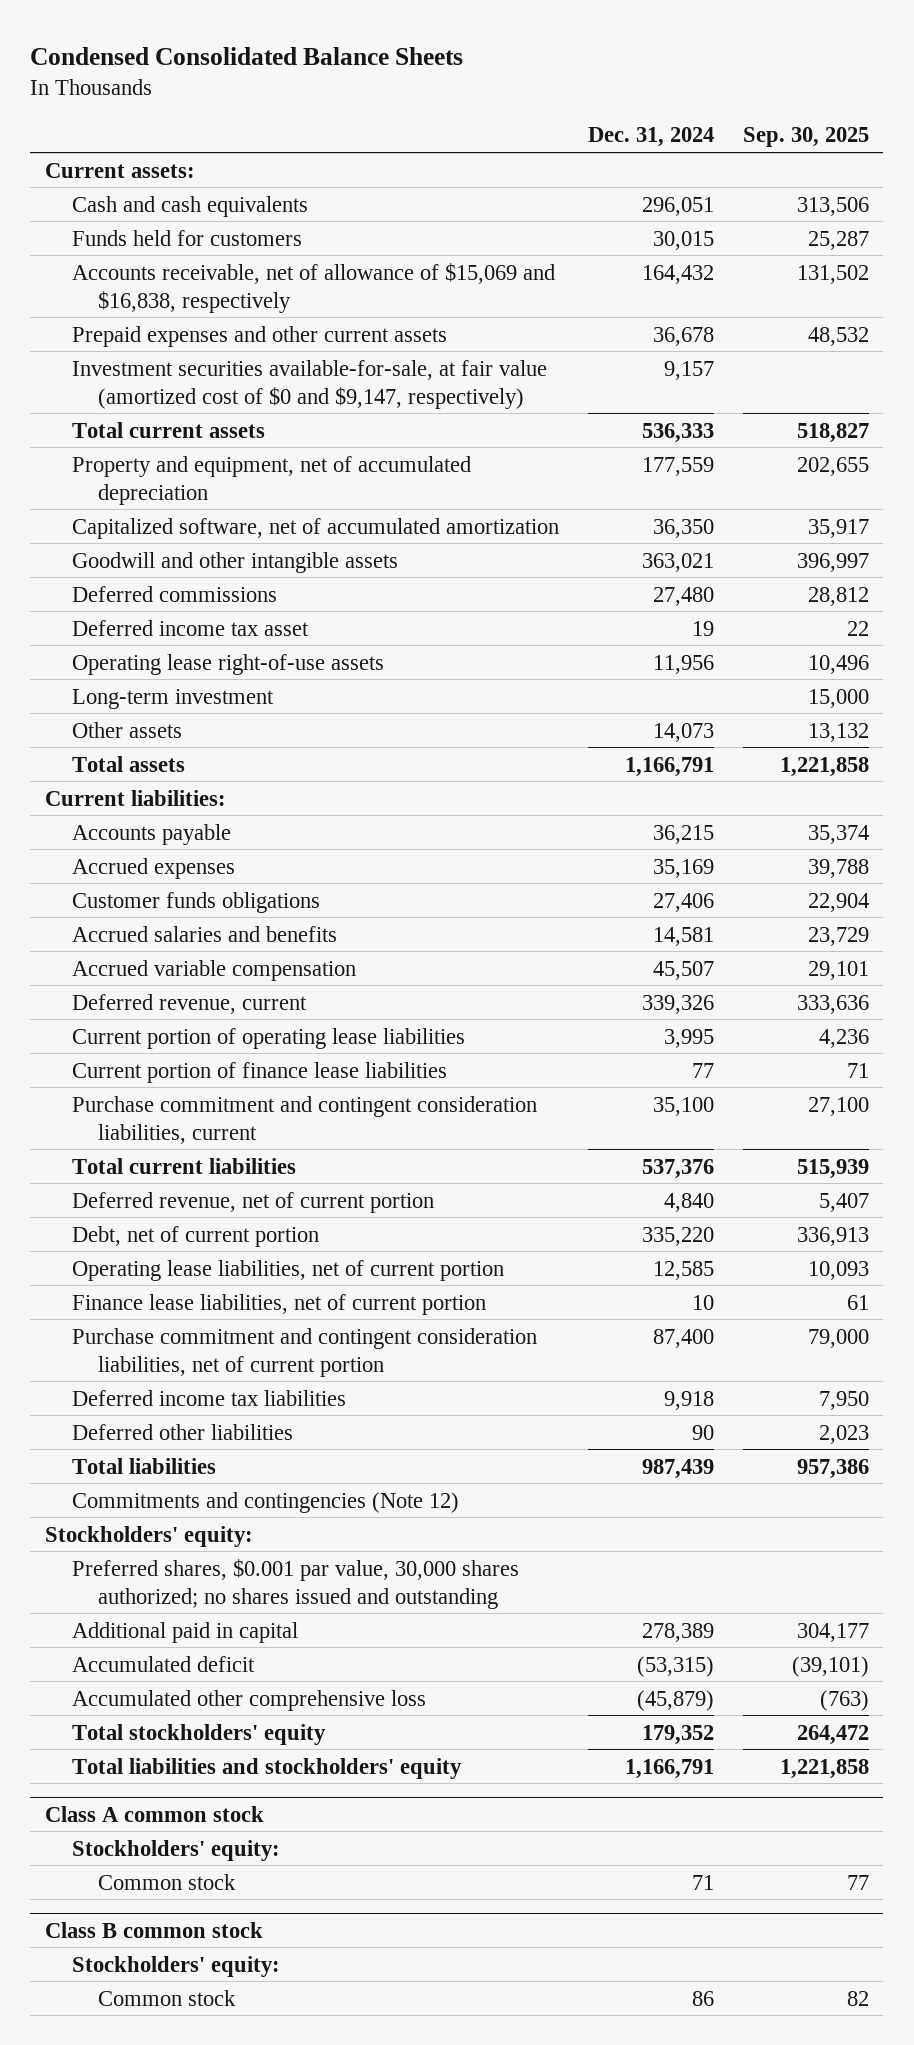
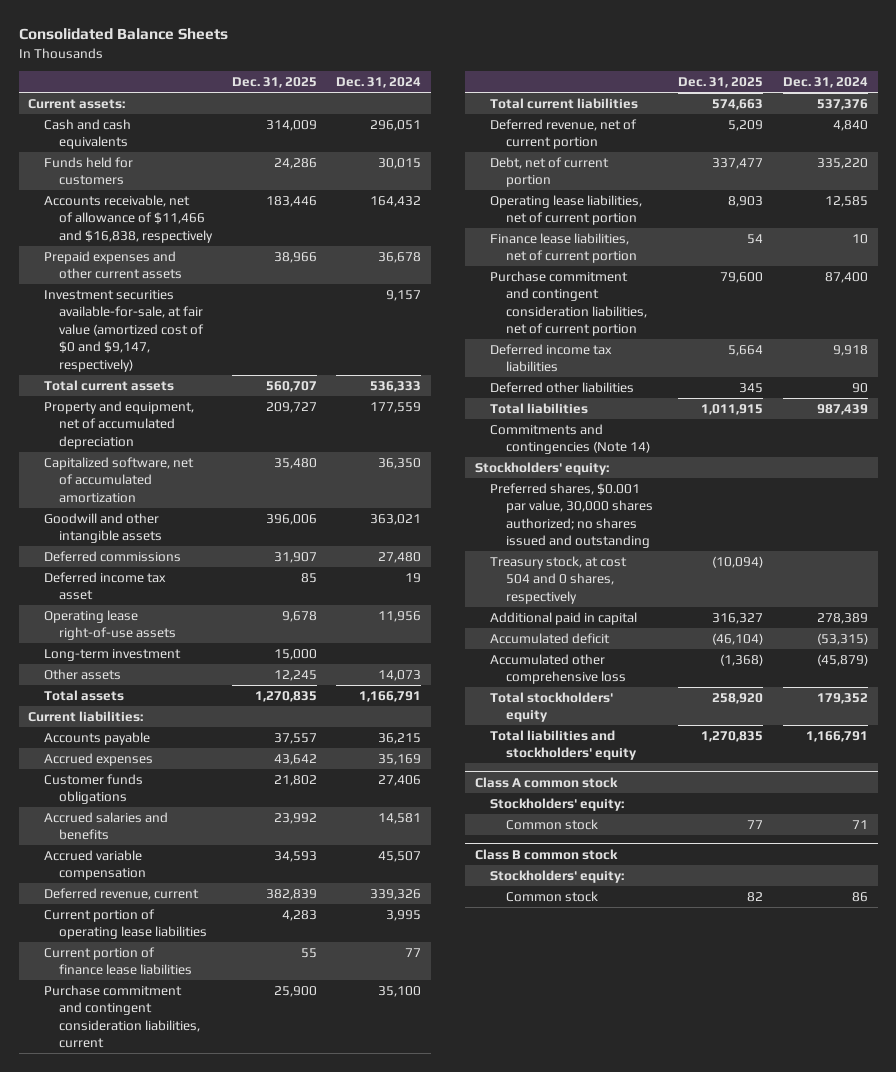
[30,47,464,66] Condensed Consolidated Balance Sheets -> [18,28,228,41] Consolidated Balance Sheets
[742,127,869,148] Sep. 30, 2025 -> none
none -> [231,77,317,89] Dec. 31, 2025
[71,262,555,313] Accounts receivable, net of allowance of $15,069 and $16,838, respectively -> [43,194,214,243] Accounts receivable, net of allowance of $11,466 and $16,838, respectively
[71,1491,459,1513] Commitments and contingencies (Note 12) -> [490,423,650,455] Commitments and contingencies (Note 14)
none -> [490,555,628,604] Treasury stock, at cost 504 and 0 shares, respectively

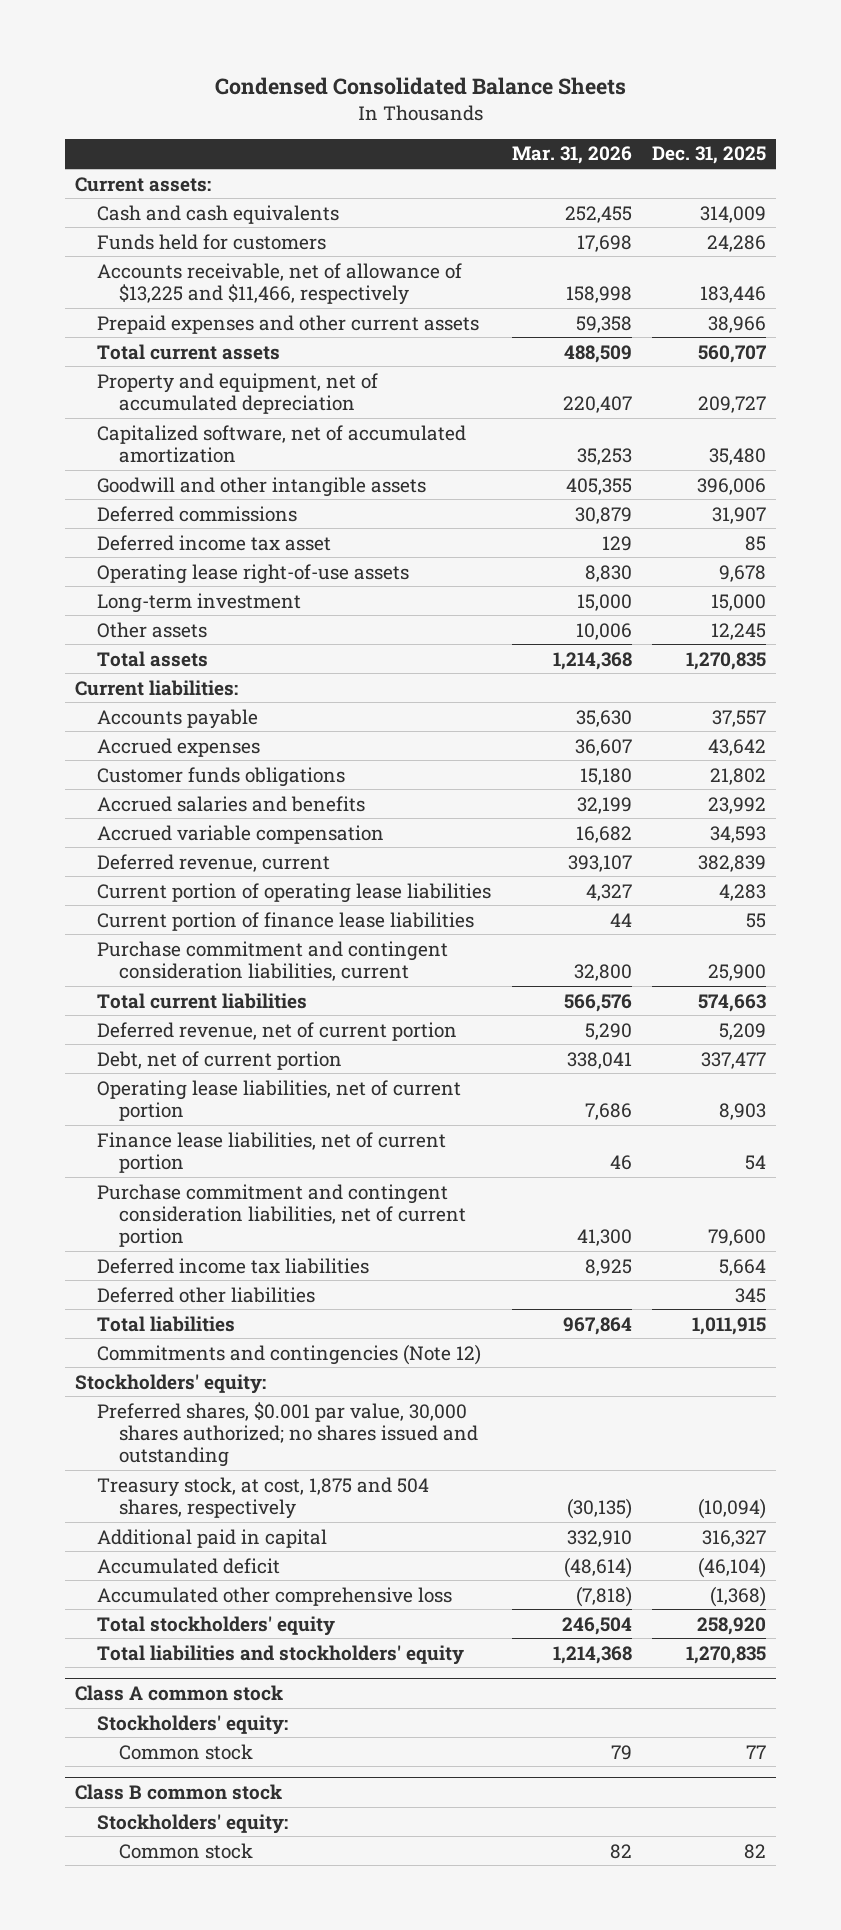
[18,28,228,41] Consolidated Balance Sheets -> [214,77,626,96] Condensed Consolidated Balance Sheets
[336,77,422,89] Dec. 31, 2024 -> none
none -> [511,146,632,165] Mar. 31, 2026
[43,194,214,243] Accounts receivable, net of allowance of $11,466 and $16,838, respectively -> [97,262,463,305] Accounts receivable, net of allowance of $13,225 and $11,466, respectively
[43,289,205,372] Investment securities available-for-sale, at fair value (amortized cost of $0 and $9,147, respectively) -> none
[490,423,650,455] Commitments and contingencies (Note 14) -> [97,1343,482,1365] Commitments and contingencies (Note 12)
[490,555,628,604] Treasury stock, at cost 504 and 0 shares, respectively -> [97,1476,430,1519] Treasury stock, at cost, 1,875 and 504 shares, respectively

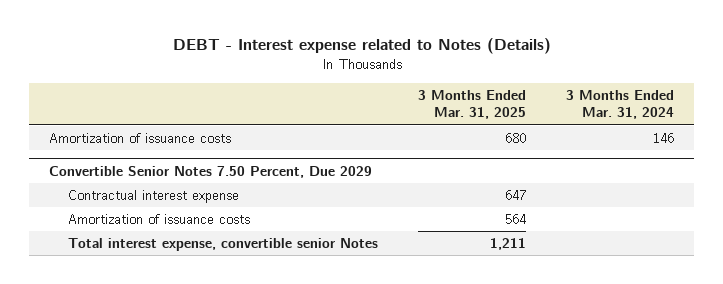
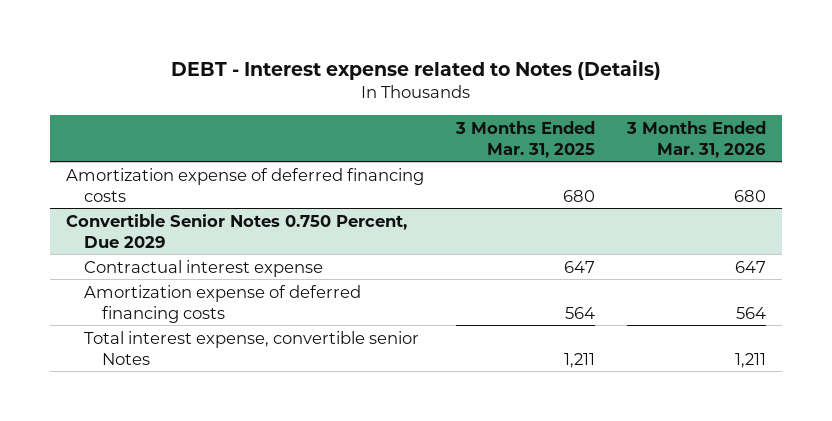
[566,89,675,120] 3 Months Ended Mar. 31, 2024 -> none
none -> [626,120,767,158] 3 Months Ended Mar. 31, 2026
[49,132,232,143] Amortization of issuance costs -> [66,167,425,202] Amortization expense of deferred financing costs
[49,165,373,178] Convertible Senior Notes 7.50 Percent, Due 2029 -> [66,213,408,248] Convertible Senior Notes 0.750 Percent, Due 2029
[67,213,250,224] Amortization of issuance costs -> [83,284,361,323] Amortization expense of deferred financing costs

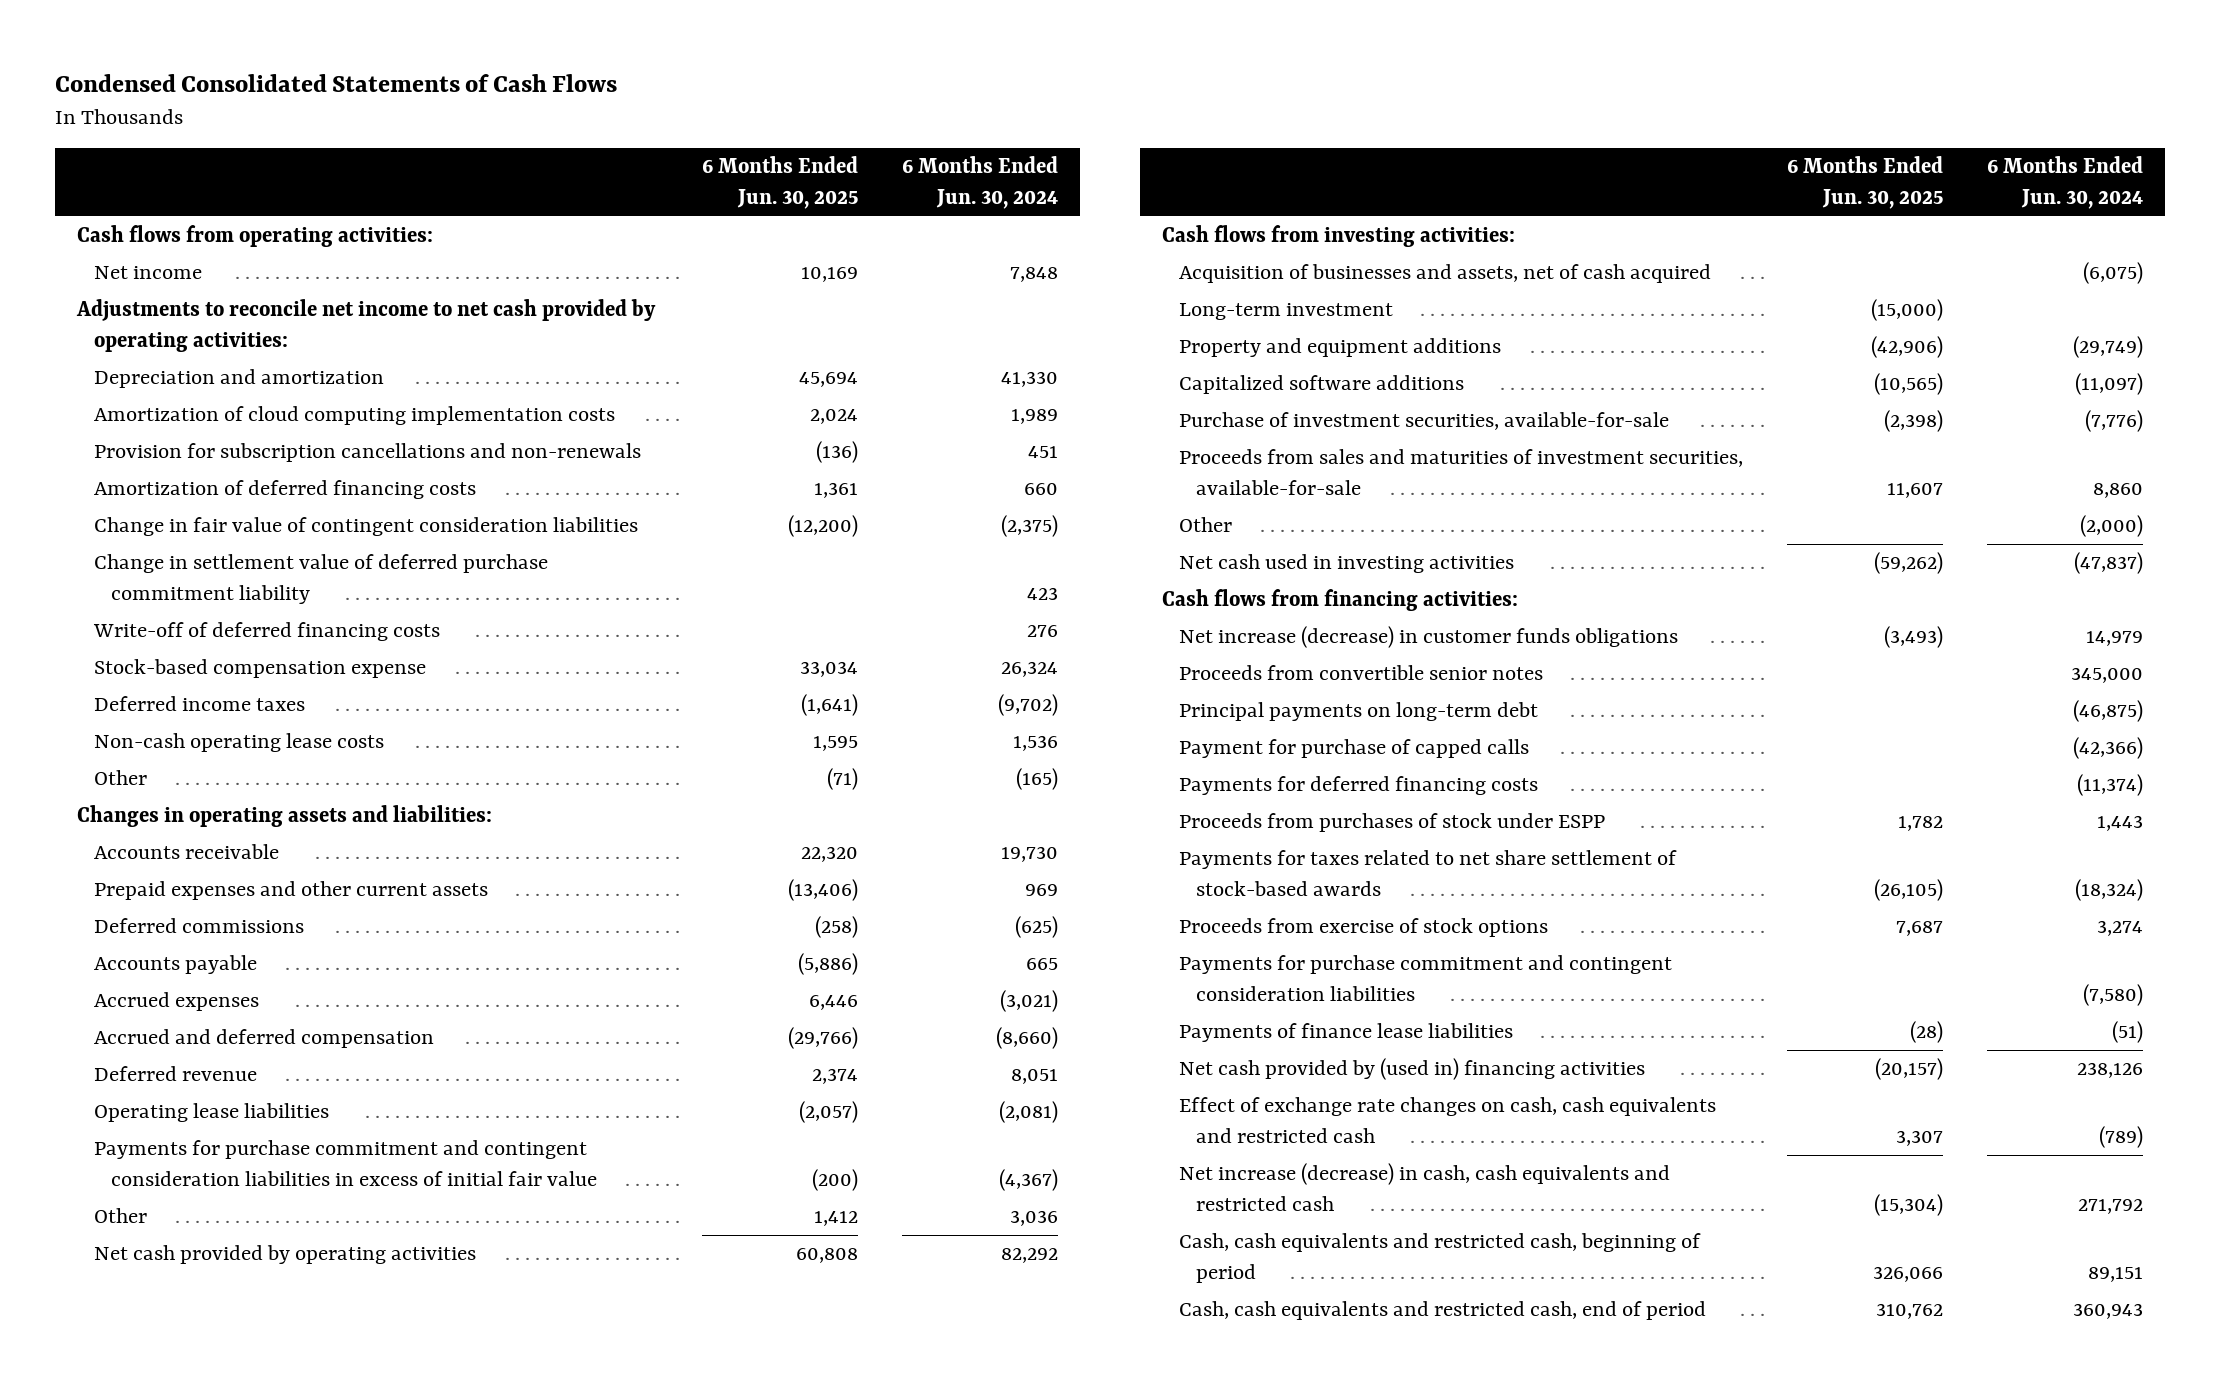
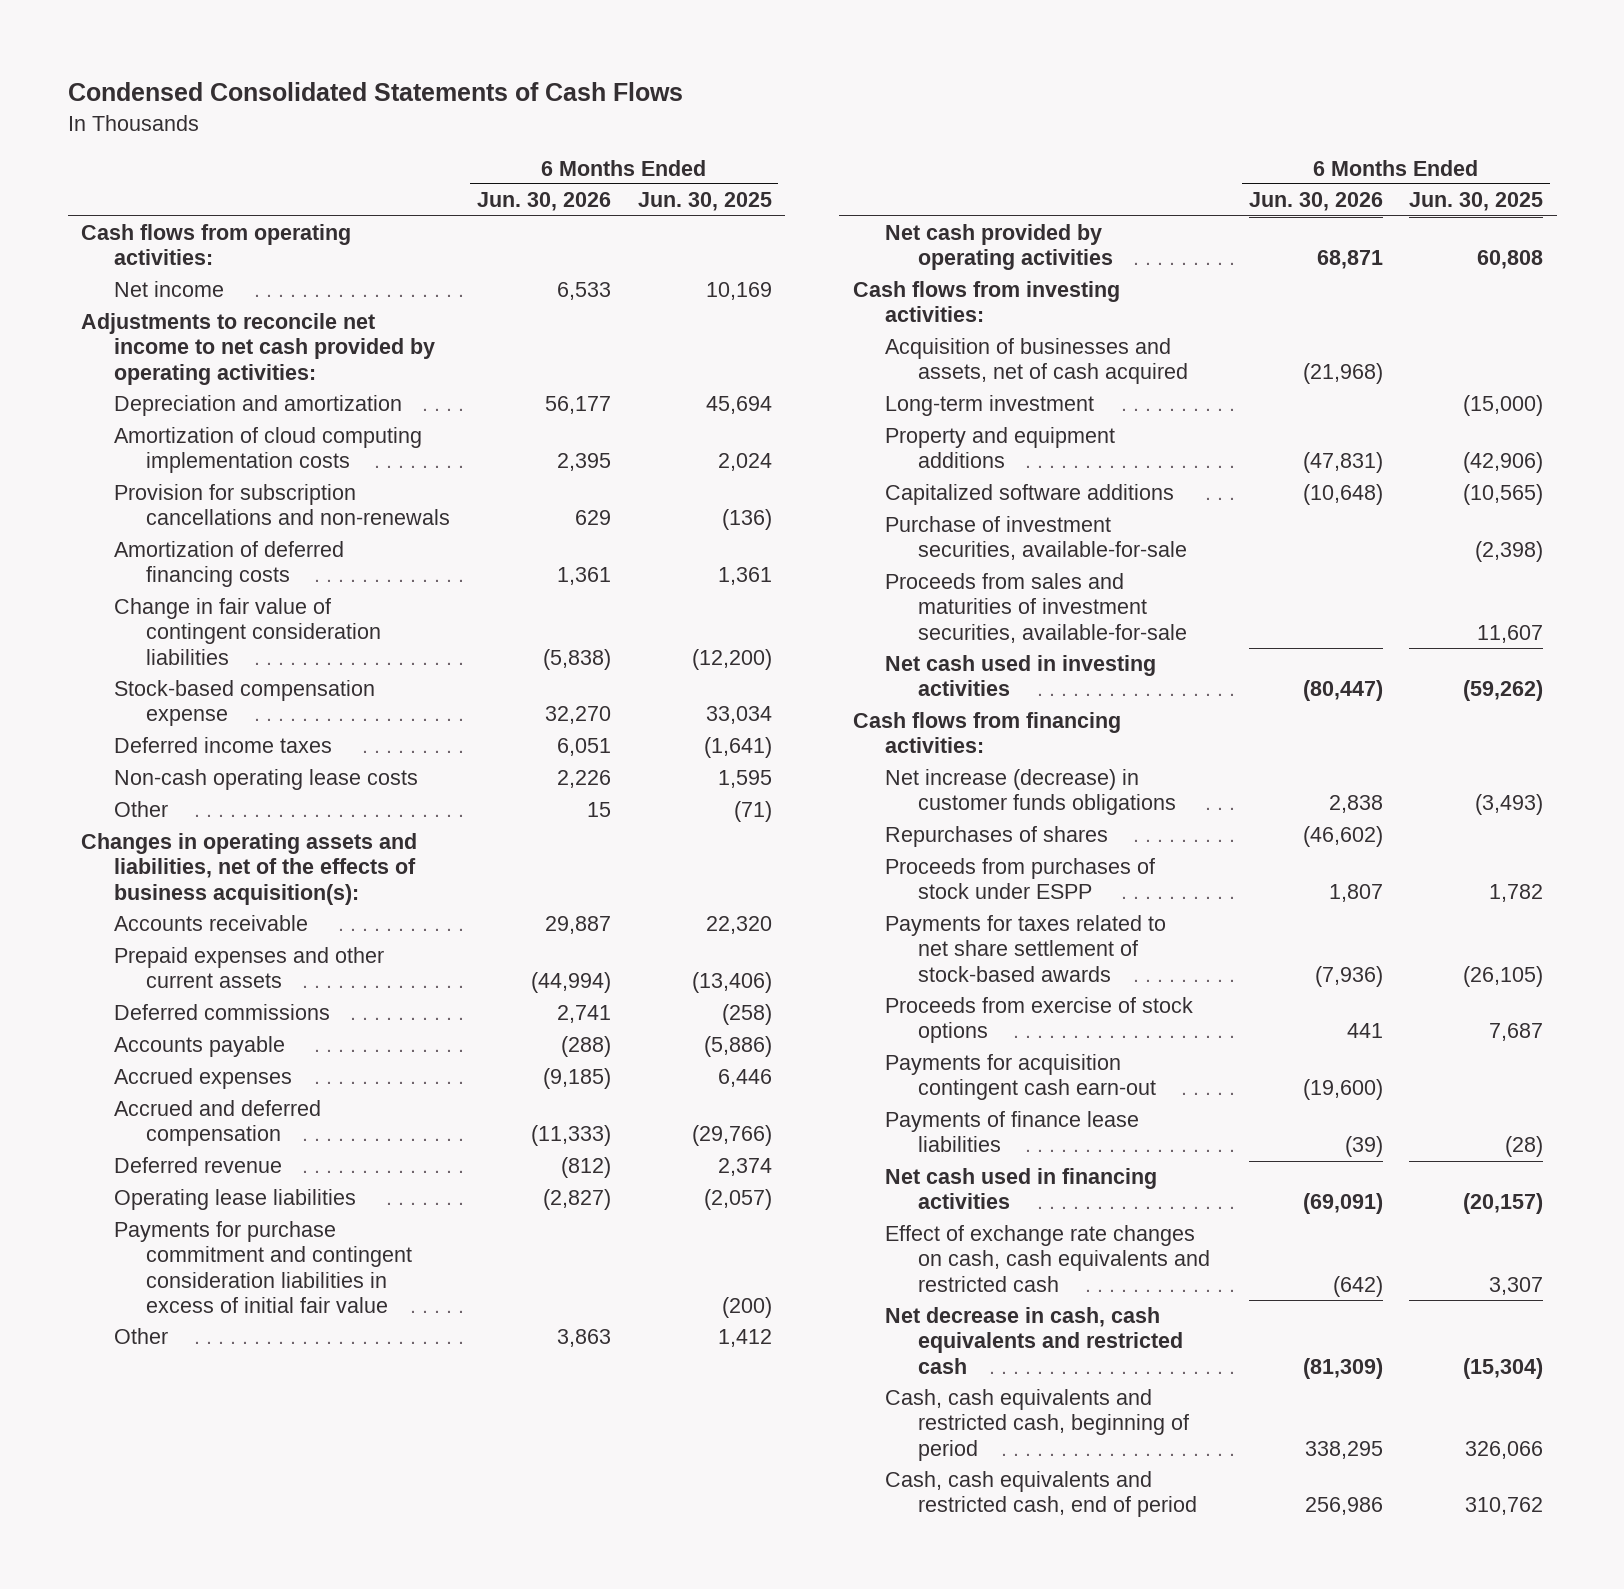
[901,156,1058,210] 6 Months Ended Jun. 30, 2024 -> none
none -> [477,192,612,212] Jun. 30, 2026
[93,554,548,605] Change in settlement value of deferred purchase commitment liability -> none
[92,622,440,642] Write-off of deferred financing costs -> none
[76,805,492,828] Changes in operating assets and liabilities: -> [80,833,417,905] Changes in operating assets and liabilities, net of the effects of business acquisition(s):
[1178,517,1232,533] Other -> none
[1178,665,1543,681] Proceeds from convertible senior notes -> none
[1178,702,1538,722] Principal payments on long-term debt -> none
[1178,739,1529,759] Payment for purchase of capped calls -> none
[1178,776,1538,796] Payments for deferred financing costs -> none
none -> [885,826,1109,848] Repurchases of shares
[1178,955,1672,1002] Payments for purchase commitment and contingent consideration liabilities -> none
none -> [885,1054,1157,1101] Payments for acquisition contingent cash earn-out
[1178,1058,1645,1081] Net cash provided by (used in) financing activities -> [885,1168,1158,1210] Net cash used in financing activities
[1178,1163,1670,1212] Net increase (decrease) in cash, cash equivalents and restricted cash -> [885,1307,1184,1374] Net decrease in cash, cash equivalents and restricted cash

